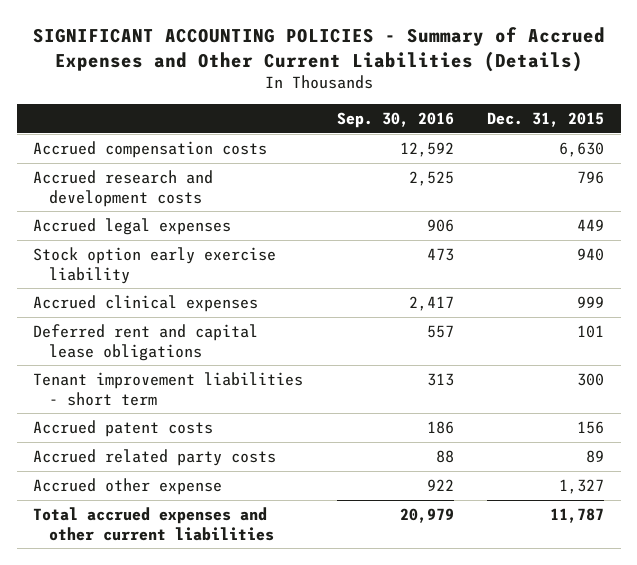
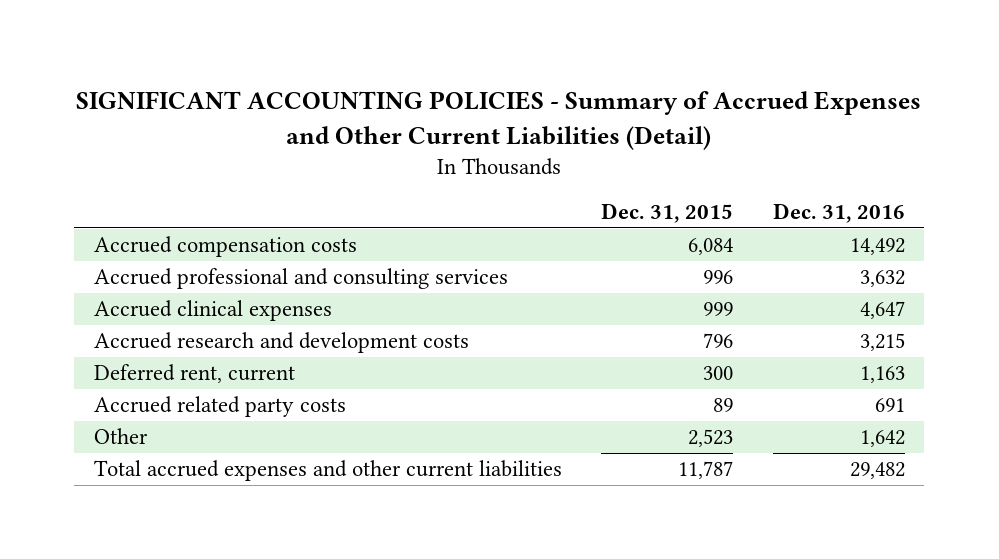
[32,26,605,72] SIGNIFICANT ACCOUNTING POLICIES - Summary of Accrued Expenses and Other Current Liabilities (Details) -> [76,90,922,150] SIGNIFICANT ACCOUNTING POLICIES - Summary of Accrued Expenses and Other Current Liabilities (Detail)
[336,112,454,129] Sep. 30, 2016 -> none
none -> [772,203,905,224] Dec. 31, 2016
[33,217,232,235] Accrued legal expenses -> none
[33,246,277,284] Stock option early exercise liability -> none
[558,141,604,157] 6,630 -> [688,238,734,256] 6,084
none -> [93,268,508,290] Accrued professional and consulting services
[33,323,259,361] Deferred rent and capital lease obligations -> none
[33,371,304,406] Tenant improvement liabilities - short term -> none
[33,419,214,437] Accrued patent costs -> none
[33,169,214,207] Accrued research and development costs -> [93,332,469,354] Accrued research and development costs
none -> [93,364,295,384] Deferred rent, current
[33,477,223,495] Accrued other expense -> [93,428,148,445] Other
[558,478,604,494] 1,327 -> [688,429,734,448] 2,523

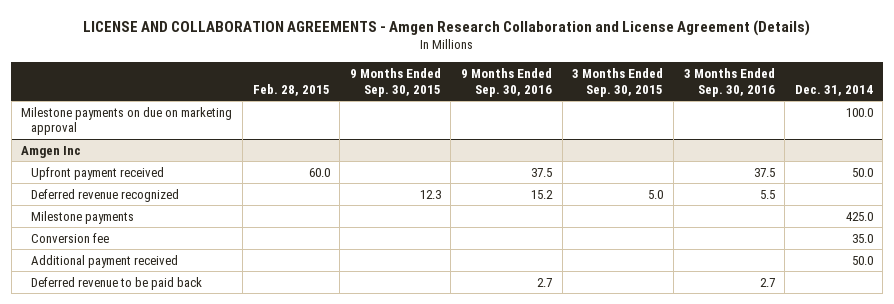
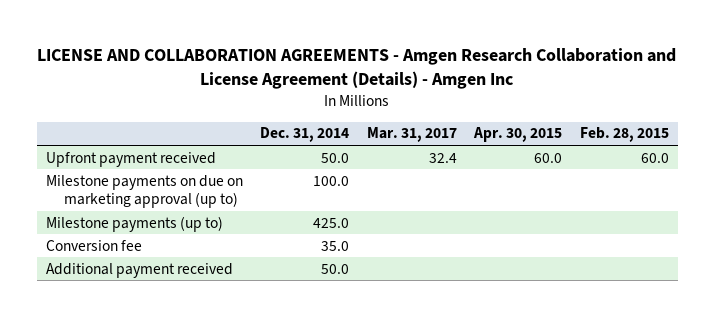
[83,19,811,36] LICENSE AND COLLABORATION AGREEMENTS - Amgen Research Collaboration and License Agreement (Details) -> [37,48,677,90] LICENSE AND COLLABORATION AGREEMENTS - Amgen Research Collaboration and License Agreement (Details) - Amgen Inc
[349,67,441,97] 9 Months Ended Sep. 30, 2015 -> none
[461,67,553,97] 9 Months Ended Sep. 30, 2016 -> none
[572,67,664,97] 3 Months Ended Sep. 30, 2015 -> none
[683,67,775,97] 3 Months Ended Sep. 30, 2016 -> none
none -> [366,127,457,143] Mar. 31, 2017
none -> [473,127,563,143] Apr. 30, 2015
[21,106,233,136] Milestone payments on due on marketing approval -> none
[21,145,82,158] Amgen Inc -> none
[31,188,180,202] Deferred revenue recognized -> none
none -> [45,174,243,209] Milestone payments on due on marketing approval (up to)
[31,210,135,224] Milestone payments -> [45,215,223,232] Milestone payments (up to)
[31,276,203,290] Deferred revenue to be paid back -> none

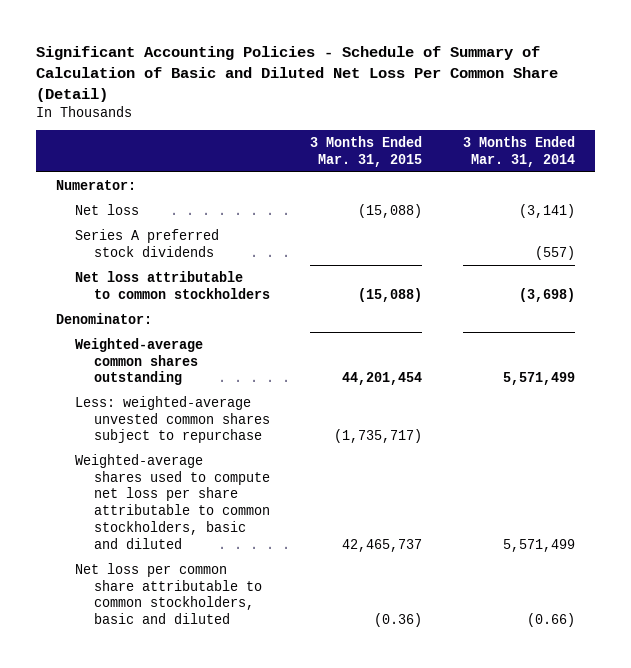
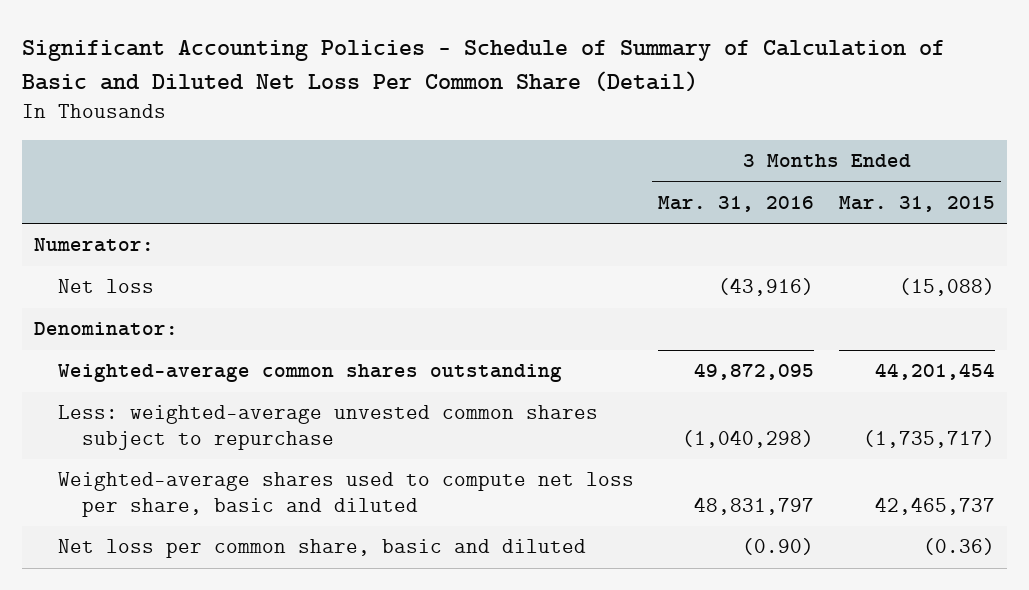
[462,136,575,168] 3 Months Ended Mar. 31, 2014 -> none
none -> [658,195,815,212] Mar. 31, 2016
[74,228,219,257] Series A preferred stock dividends -> none
[74,270,270,299] Net loss attributable to common stockholders -> none
[74,453,270,549] Weighted-average shares used to compute net loss per share attributable to common stockholders, basic and diluted -> [57,472,634,518] Weighted-average shares used to compute net loss per share, basic and diluted
[74,562,262,625] Net loss per common share attributable to common stockholders, basic and diluted -> [57,539,586,559] Net loss per common share, basic and diluted

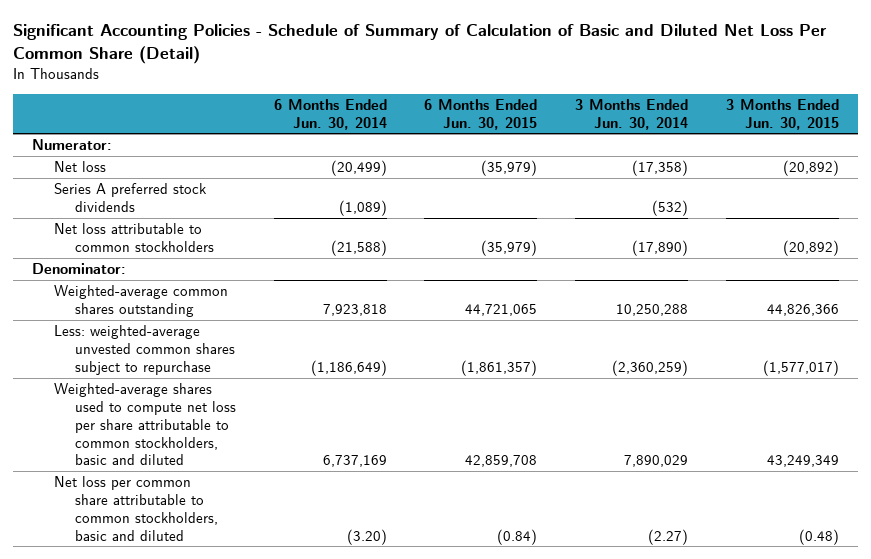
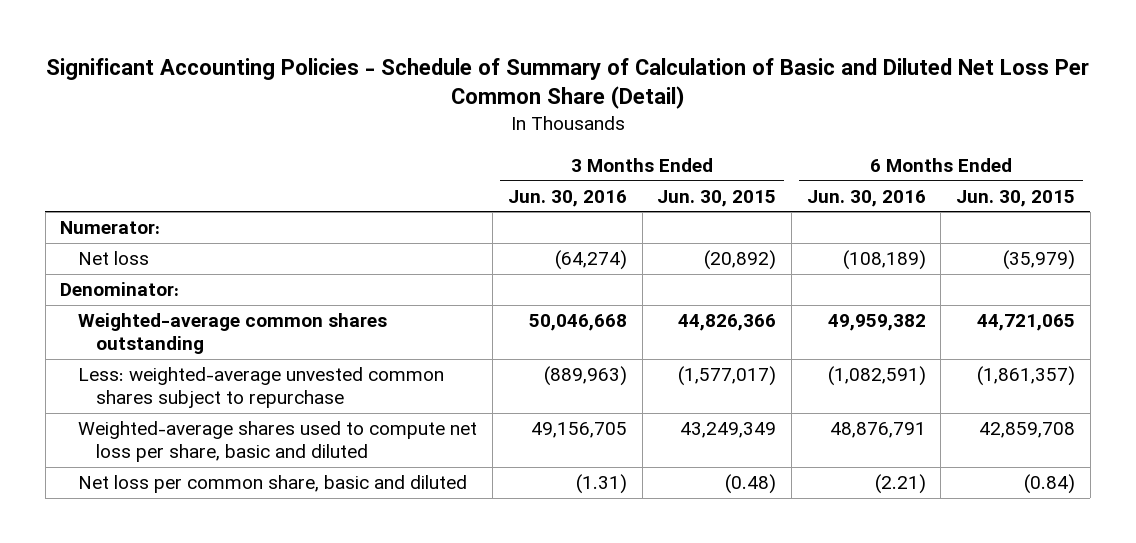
[273,98,387,130] 6 Months Ended Jun. 30, 2014 -> none
[575,98,689,130] 3 Months Ended Jun. 30, 2014 -> none
none -> [507,189,627,207] Jun. 30, 2016
none -> [806,189,926,207] Jun. 30, 2016
[53,183,207,212] Series A preferred stock dividends -> none
[53,223,214,252] Net loss attributable to common stockholders -> none
[53,383,236,466] Weighted-average shares used to compute net loss per share attributable to common stockholders, basic and diluted -> [78,421,478,463] Weighted-average shares used to compute net loss per share, basic and diluted
[53,476,218,541] Net loss per common share attributable to common stockholders, basic and diluted -> [78,475,468,494] Net loss per common share, basic and diluted

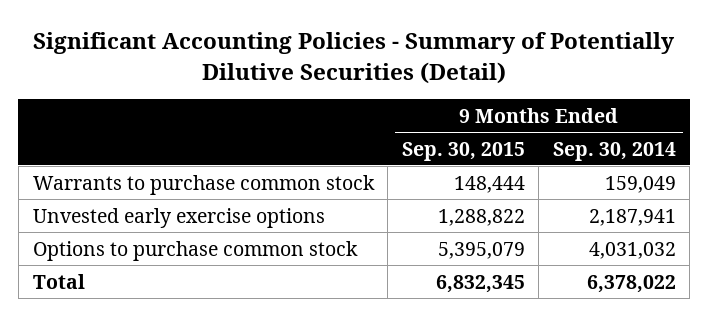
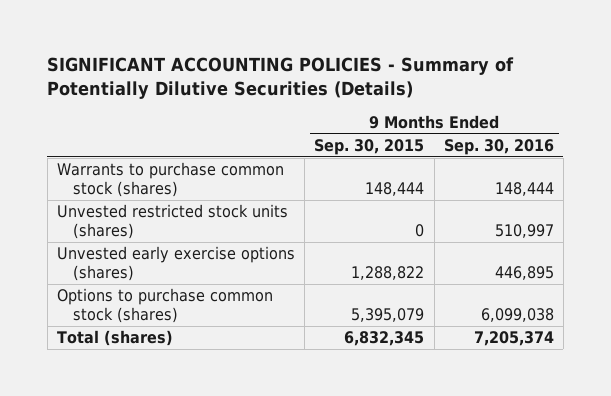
[33,32,676,84] Significant Accounting Policies - Summary of Potentially Dilutive Securities (Detail) -> [47,57,515,100] SIGNIFICANT ACCOUNTING POLICIES - Summary of Potentially Dilutive Securities (Details)
[552,141,676,161] Sep. 30, 2014 -> none
none -> [443,138,554,155] Sep. 30, 2016
[32,174,375,195] Warrants to purchase common stock -> [56,162,284,198] Warrants to purchase common stock (shares)
none -> [56,204,288,240] Unvested restricted stock units (shares)
[32,207,325,228] Unvested early exercise options -> [56,246,295,282] Unvested early exercise options (shares)
[32,240,358,261] Options to purchase common stock -> [56,288,273,324] Options to purchase common stock (shares)
[32,273,85,289] Total -> [56,330,173,347] Total (shares)

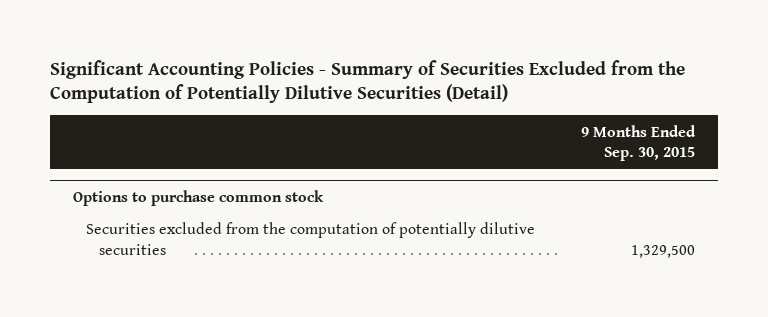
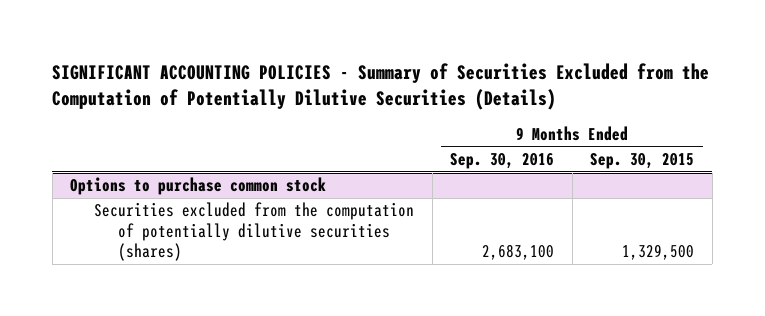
[49,59,685,104] Significant Accounting Policies - Summary of Securities Excluded from the Computation of Potentially Dilutive Securities (Detail) -> [52,62,710,110] SIGNIFICANT ACCOUNTING POLICIES - Summary of Securities Excluded from the Computation of Potentially Dilutive Securities (Details)
none -> [450,153,555,170] Sep. 30, 2016
[86,222,536,255] Securities excluded from the computation of potentially dilutive securities -> [94,202,415,262] Securities excluded from the computation of potentially dilutive securities (shares)

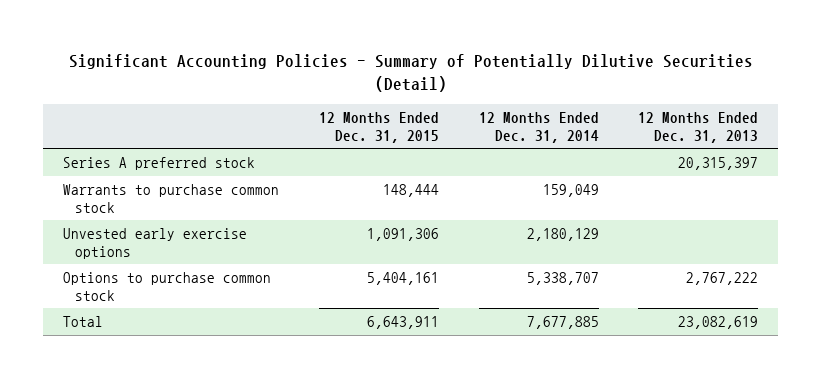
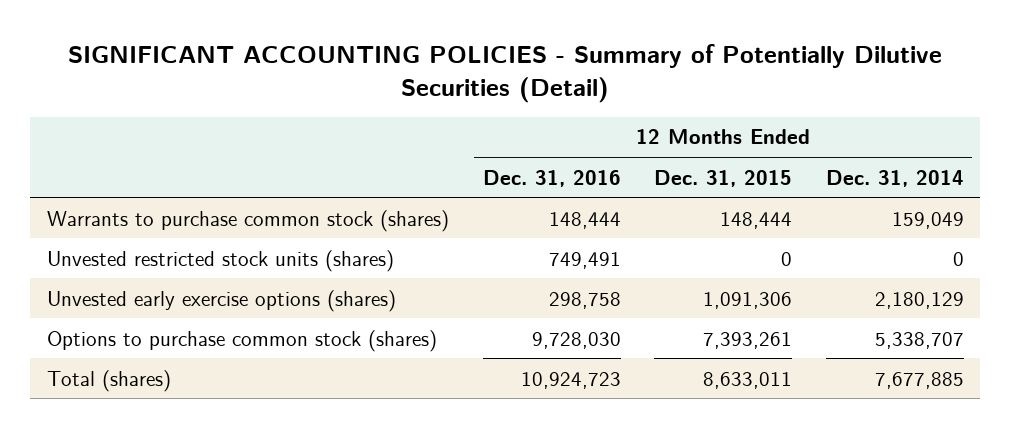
[68,54,753,93] Significant Accounting Policies - Summary of Potentially Dilutive Securities (Detail) -> [68,43,943,103] SIGNIFICANT ACCOUNTING POLICIES - Summary of Potentially Dilutive Securities (Detail)
[638,112,759,143] 12 Months Ended Dec. 31, 2013 -> none
none -> [482,169,621,187] Dec. 31, 2016
[63,157,256,171] Series A preferred stock -> none
[63,184,280,213] Warrants to purchase common stock -> [46,209,449,232] Warrants to purchase common stock (shares)
none -> [46,249,394,272] Unvested restricted stock units (shares)
[63,228,248,259] Unvested early exercise options -> [46,289,396,312] Unvested early exercise options (shares)
[63,272,272,301] Options to purchase common stock -> [46,329,437,352] Options to purchase common stock (shares)
[366,272,439,286] 5,404,161 -> [703,331,793,349] 7,393,261
[63,316,104,328] Total -> [46,369,171,392] Total (shares)
[366,316,439,330] 6,643,911 -> [703,371,793,389] 8,633,011

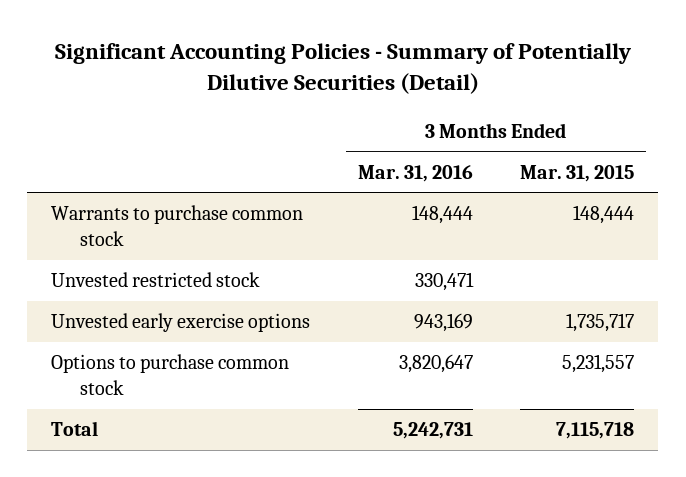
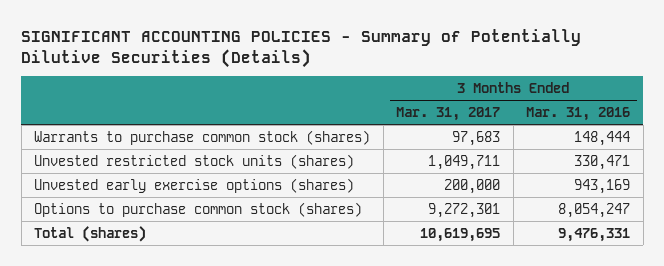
[54,42,631,95] Significant Accounting Policies - Summary of Potentially Dilutive Securities (Detail) -> [21,28,582,68] SIGNIFICANT ACCOUNTING POLICIES - Summary of Potentially Dilutive Securities (Details)
[520,164,635,182] Mar. 31, 2015 -> none
none -> [396,106,501,121] Mar. 31, 2017
[51,205,304,247] Warrants to purchase common stock -> [34,129,371,145] Warrants to purchase common stock (shares)
[51,272,261,288] Unvested restricted stock -> [34,153,355,169] Unvested restricted stock units (shares)
[51,313,311,333] Unvested early exercise options -> [34,177,355,193] Unvested early exercise options (shares)
[51,354,290,396] Options to purchase common stock -> [34,201,363,217] Options to purchase common stock (shares)
[398,354,473,374] 3,820,647 -> [558,202,631,218] 8,054,247
[51,421,99,437] Total -> [34,225,147,242] Total (shares)
[392,422,473,440] 5,242,731 -> [558,227,631,242] 9,476,331

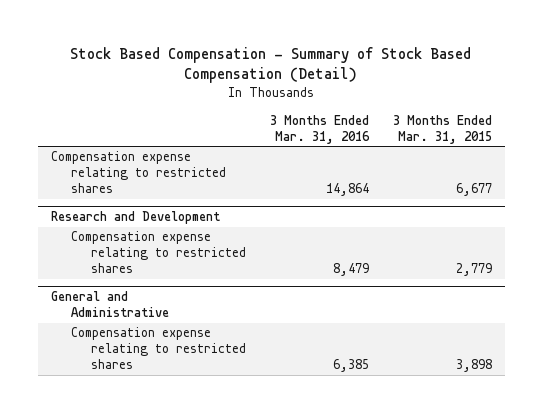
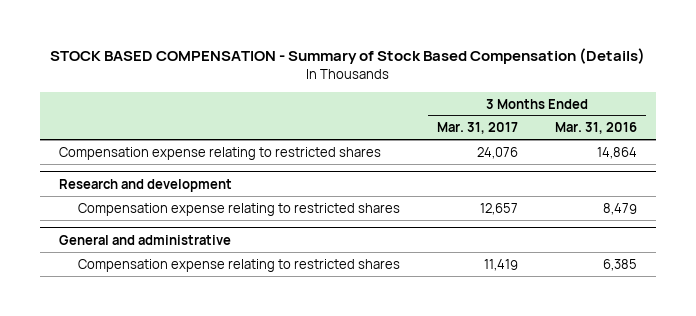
[70,46,472,84] Stock Based Compensation - Summary of Stock Based Compensation (Detail) -> [49,47,645,64] STOCK BASED COMPENSATION - Summary of Stock Based Compensation (Details)
[393,114,493,144] 3 Months Ended Mar. 31, 2015 -> none
none -> [437,122,519,135] Mar. 31, 2017
[50,211,220,225] Research and Development -> [58,178,232,192] Research and development
[50,291,169,318] General and Administrative -> [58,234,231,245] General and administrative

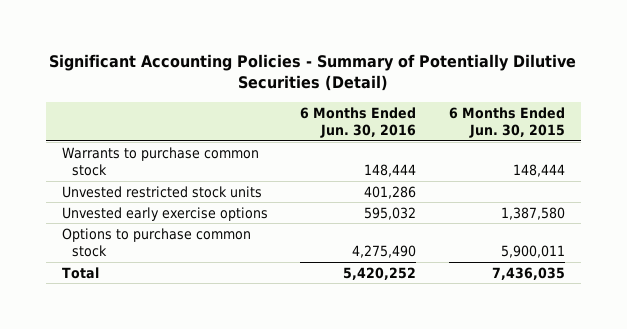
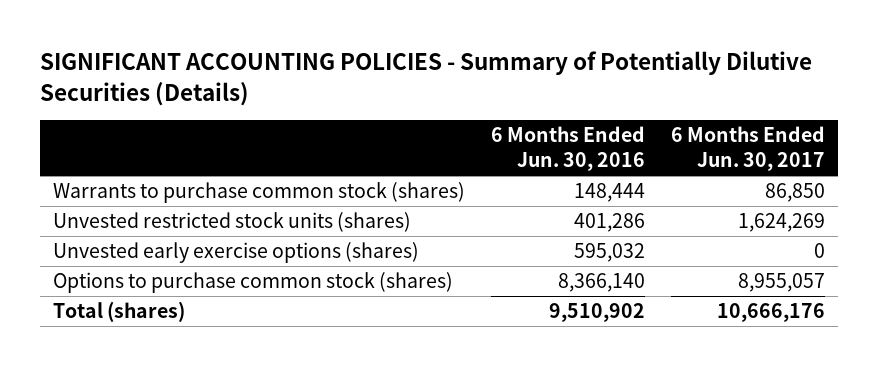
[49,54,577,92] Significant Accounting Policies - Summary of Potentially Dilutive Securities (Detail) -> [40,51,813,106] SIGNIFICANT ACCOUNTING POLICIES - Summary of Potentially Dilutive Securities (Details)
[448,106,565,139] 6 Months Ended Jun. 30, 2015 -> none
none -> [670,126,825,172] 6 Months Ended Jun. 30, 2017
[62,146,260,177] Warrants to purchase common stock -> [53,182,466,204] Warrants to purchase common stock (shares)
[62,185,263,198] Unvested restricted stock units -> [53,212,412,233] Unvested restricted stock units (shares)
[62,206,269,221] Unvested early exercise options -> [53,242,420,264] Unvested early exercise options (shares)
[62,227,252,258] Options to purchase common stock -> [53,272,454,294] Options to purchase common stock (shares)
[352,245,417,259] 4,275,490 -> [557,273,645,293] 8,366,140
[62,266,100,279] Total -> [53,301,186,323] Total (shares)
[343,266,417,280] 5,420,252 -> [548,303,645,323] 9,510,902

